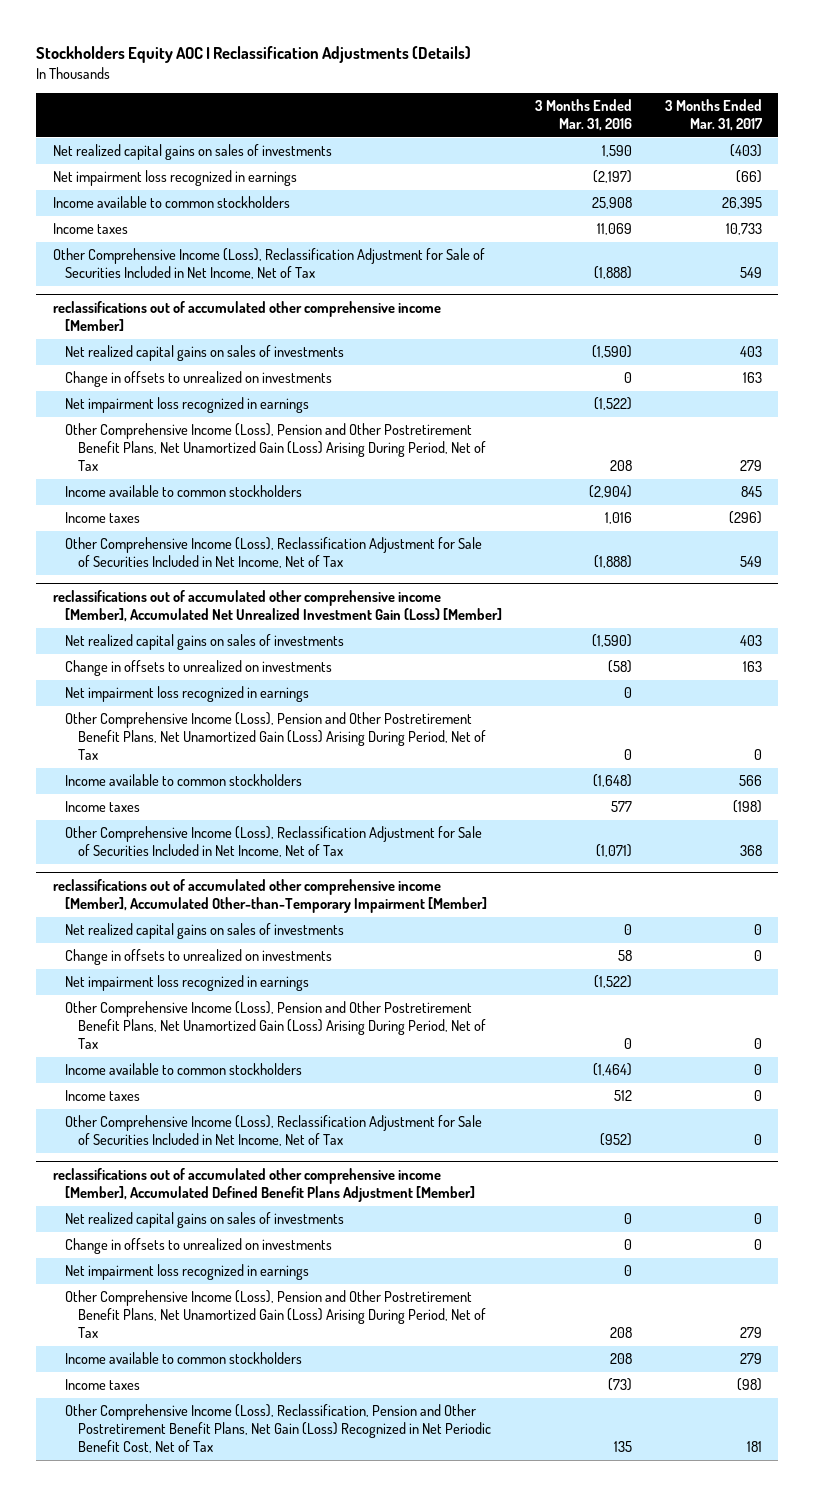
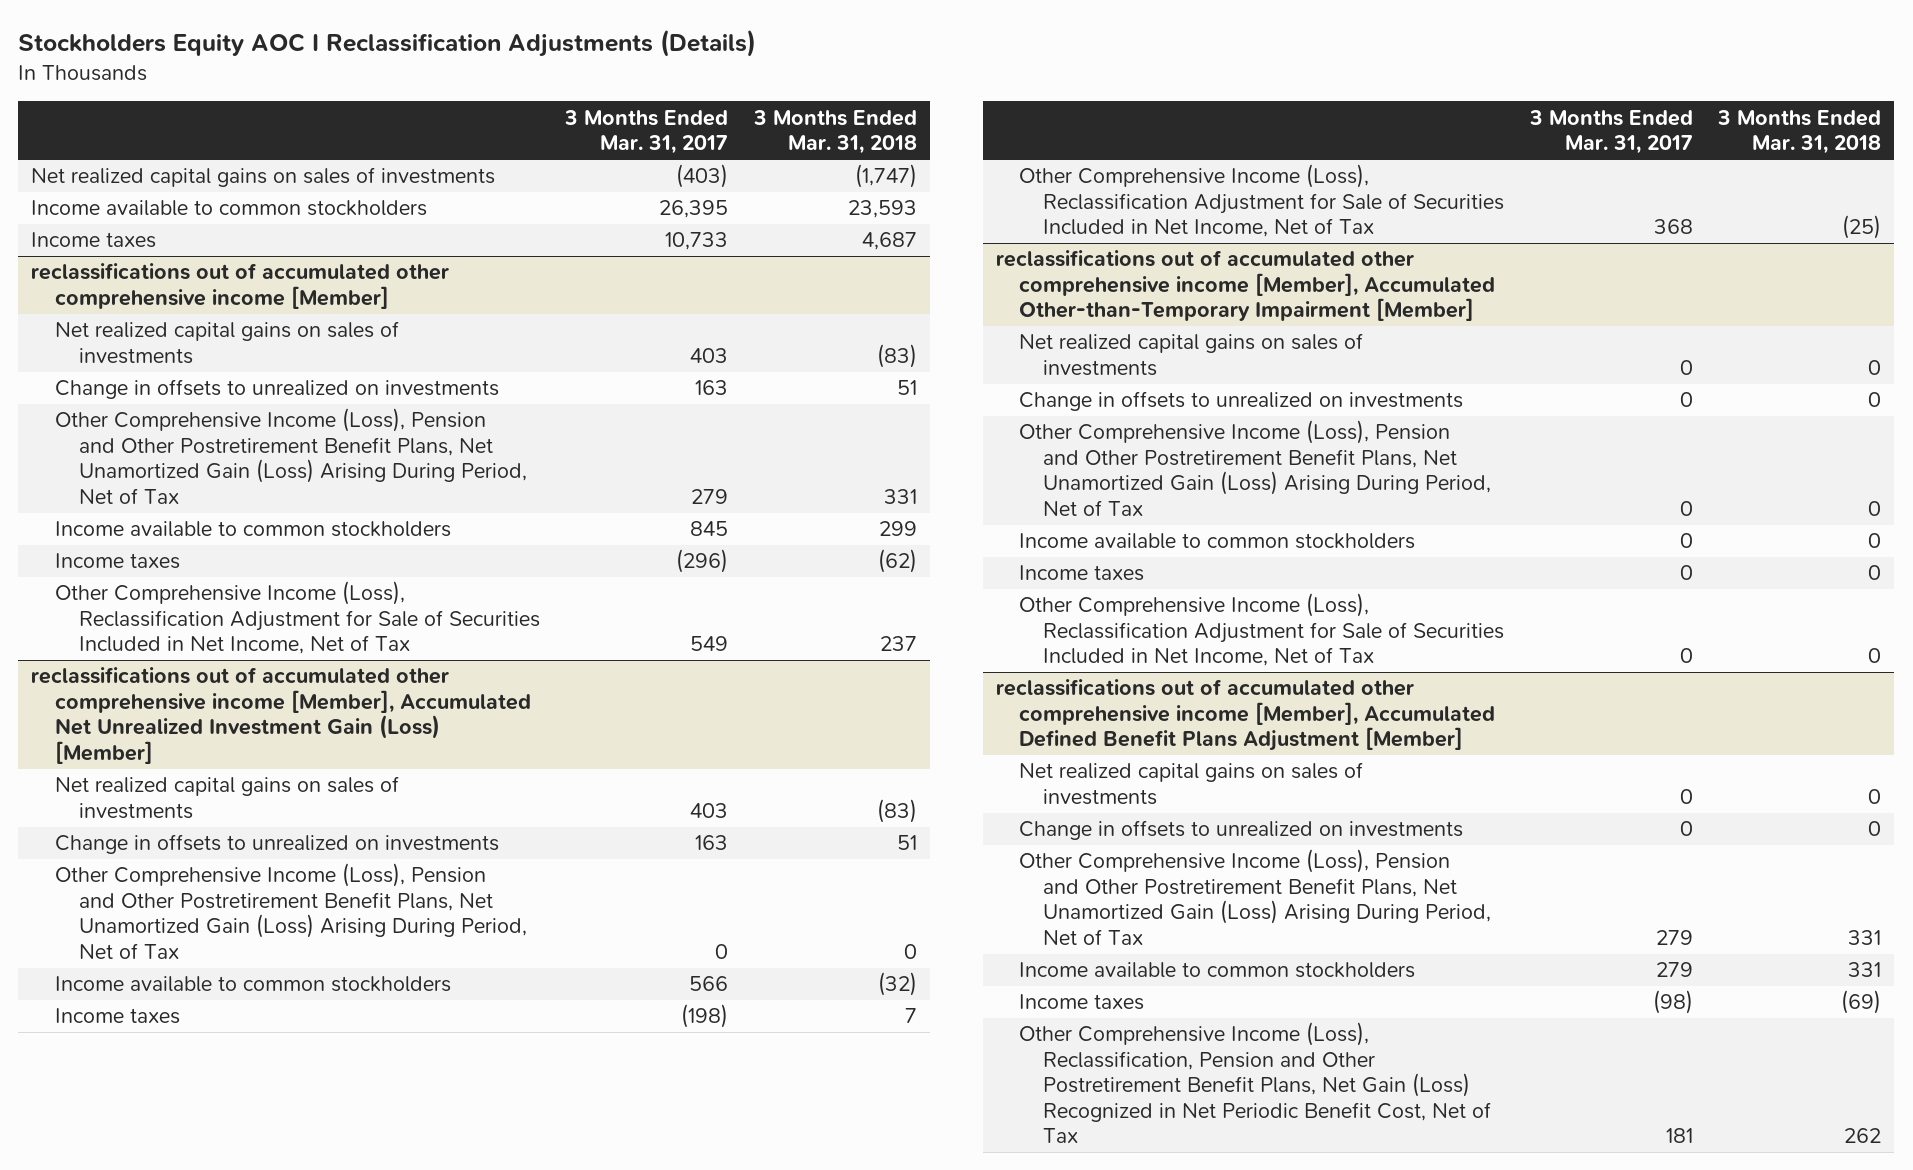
[534,99,632,132] 3 Months Ended Mar. 31, 2016 -> none
none -> [752,109,917,155] 3 Months Ended Mar. 31, 2018
[52,170,297,187] Net impairment loss recognized in earnings -> none
[52,248,485,280] Other Comprehensive Income (Loss), Reclassification Adjustment for Sale of Securities Included in Net Income, Net of Tax -> none
[65,397,310,414] Net impairment loss recognized in earnings -> none
[65,686,310,703] Net impairment loss recognized in earnings -> none
[65,975,310,992] Net impairment loss recognized in earnings -> none
[65,1264,310,1281] Net impairment loss recognized in earnings -> none

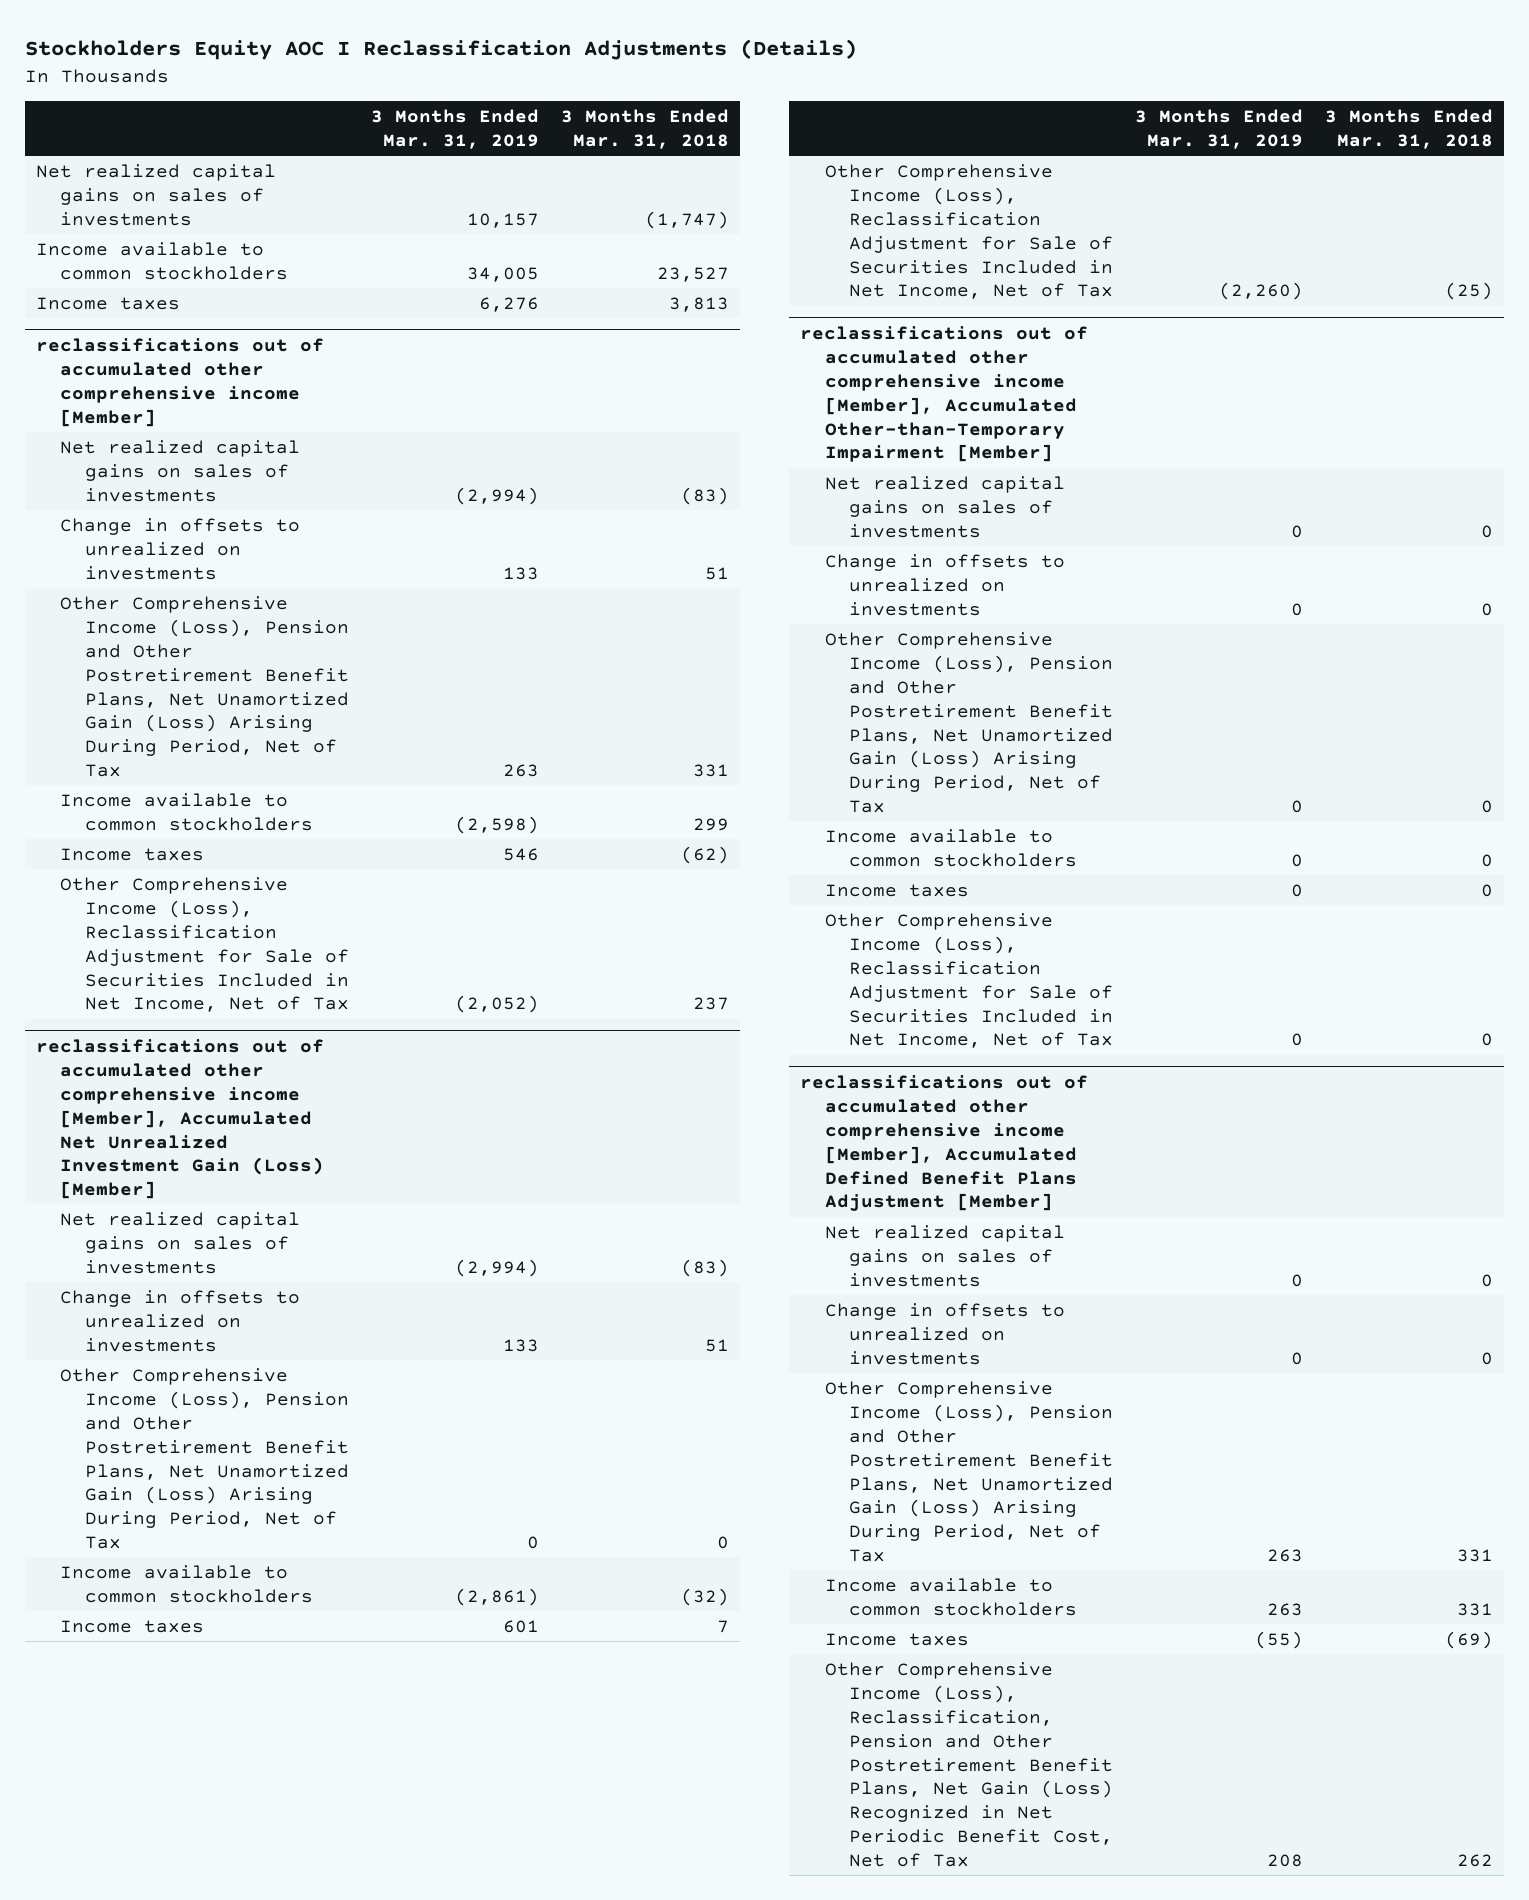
[564,109,729,155] 3 Months Ended Mar. 31, 2017 -> none
none -> [370,108,539,149] 3 Months Ended Mar. 31, 2019
[847,200,917,219] 23,593 -> [656,266,729,282] 23,527
[861,232,917,251] 4,687 -> [668,296,729,312] 3,813

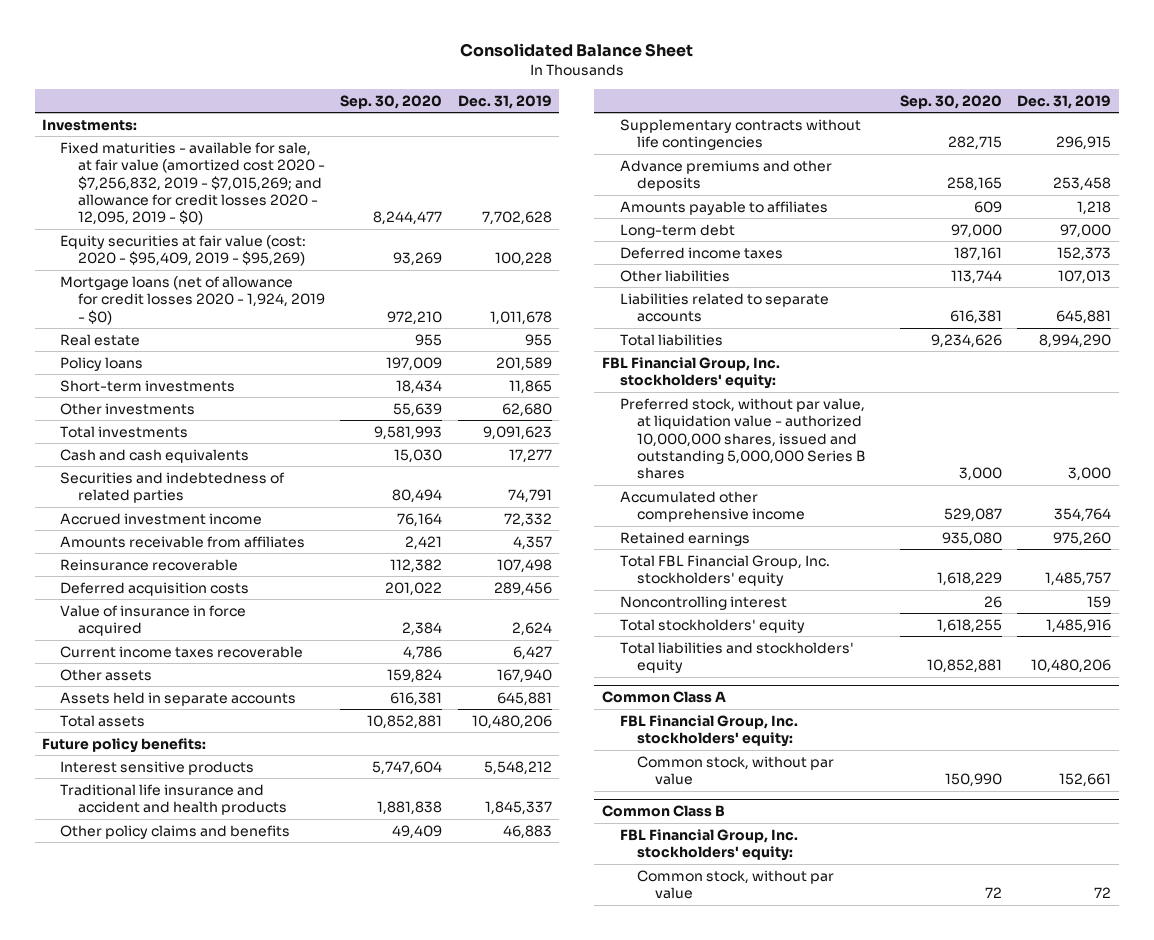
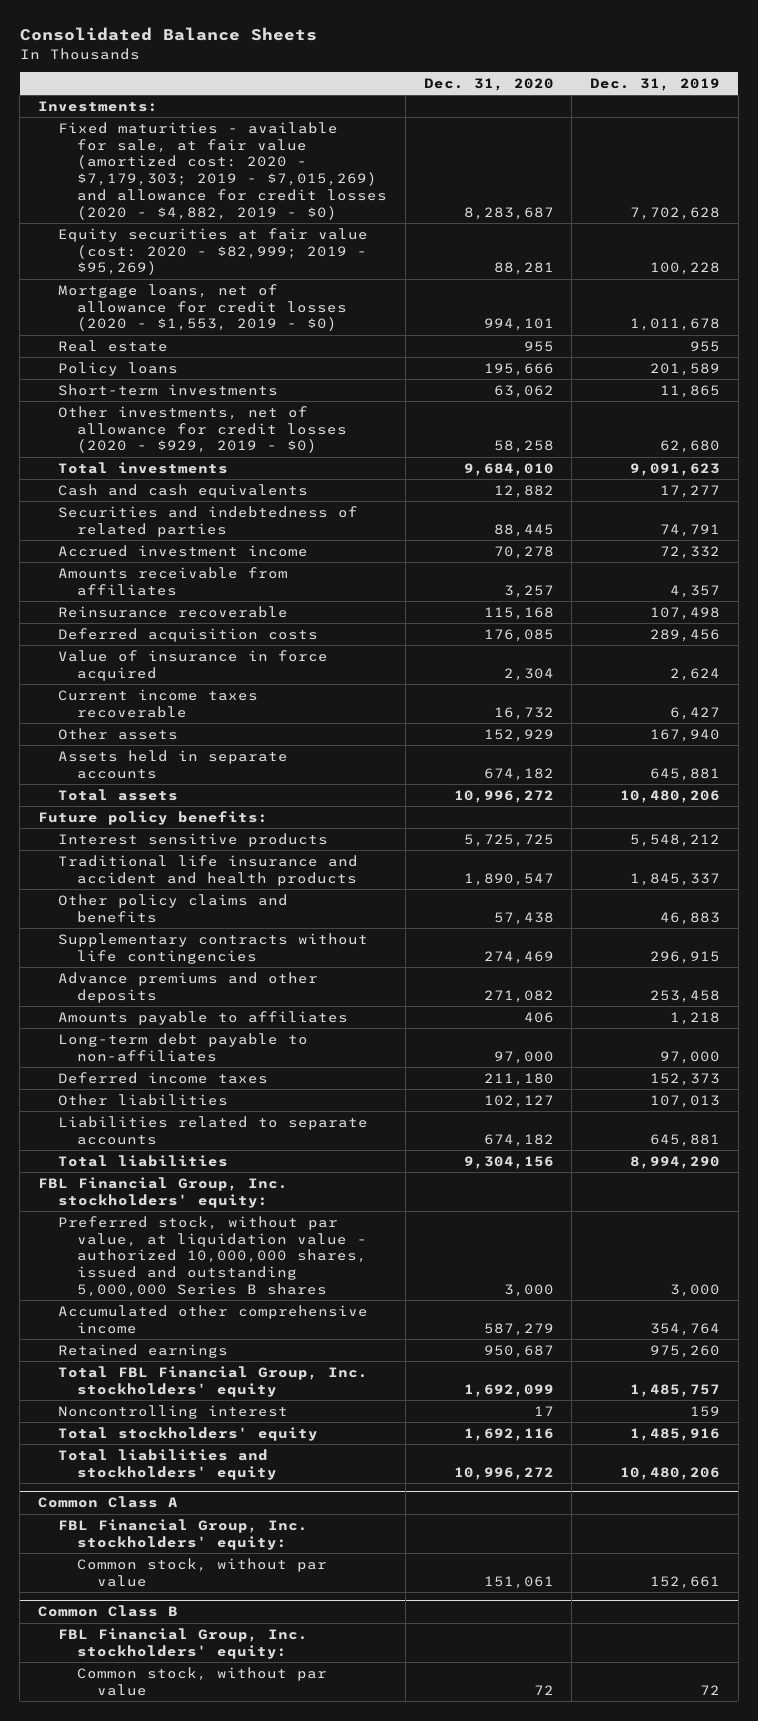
[459,43,693,58] Consolidated Balance Sheet -> [19,27,317,42] Consolidated Balance Sheets
[340,94,443,109] Sep. 30, 2020 -> none
none -> [423,77,554,91] Dec. 31, 2020
[60,141,325,226] Fixed maturities - available for sale, at fair value (amortized cost 2020 - $7,256,832, 2019 - $7,015,269; and allowance for credit losses 2020 - 12,095, 2019 - $0) -> [57,121,388,220] Fixed maturities - available for sale, at fair value (amortized cost: 2020 - $7,179,303; 2019 - $7,015,269) and allowance for credit losses (2020 - $4,882, 2019 - $0)
[60,234,307,267] Equity securities at fair value (cost: 2020 - $95,409, 2019 - $95,269) -> [57,227,368,276] Equity securities at fair value (cost: 2020 - $82,999; 2019 - $95,269)
[60,275,325,325] Mortgage loans (net of allowance for credit losses 2020 - 1,924, 2019 - $0) -> [57,283,348,332] Mortgage loans, net of allowance for credit losses (2020 - $1,553, 2019 - $0)
[60,402,196,415] Other investments -> [57,405,348,454] Other investments, net of allowance for credit losses (2020 - $929, 2019 - $0)
[619,223,735,238] Long-term debt -> [57,1032,308,1062] Long-term debt payable to non-affiliates

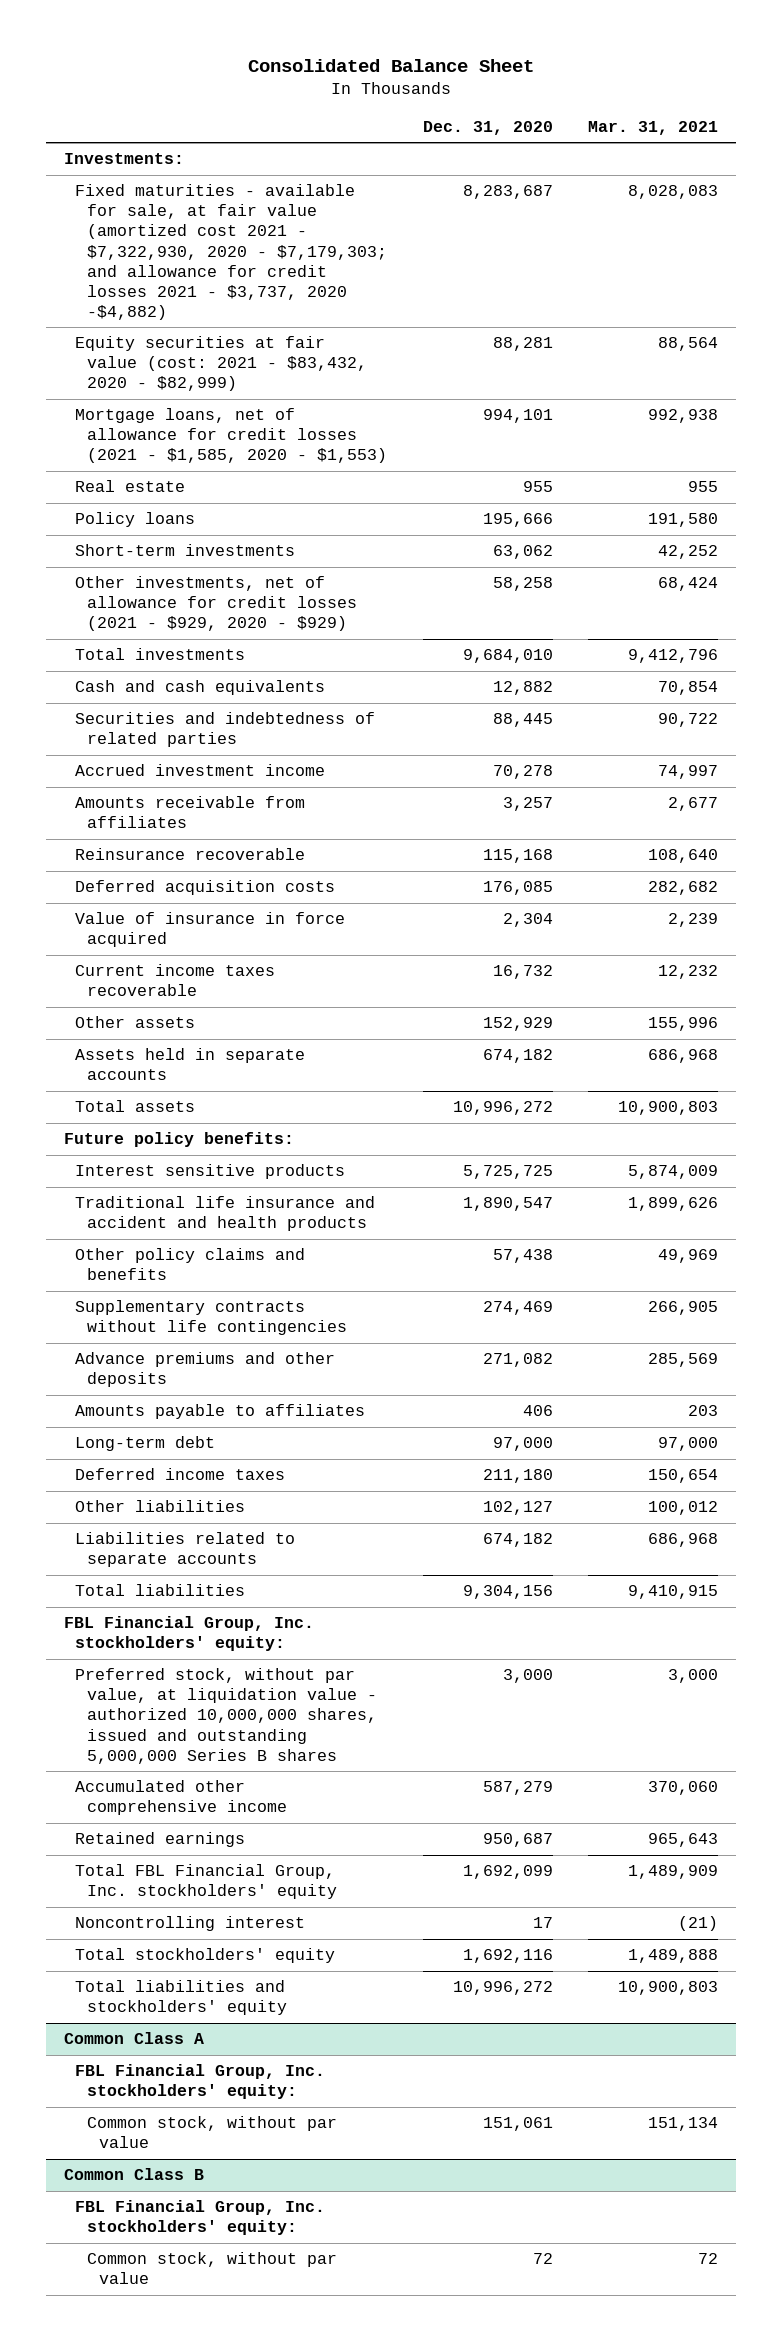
[19,27,317,42] Consolidated Balance Sheets -> [247,58,534,72] Consolidated Balance Sheet
[590,77,721,91] Dec. 31, 2019 -> none
none -> [588,120,719,135] Mar. 31, 2021
[57,121,388,220] Fixed maturities - available for sale, at fair value (amortized cost: 2020 - $7,179,303; 2019 - $7,015,269) and allowance for credit losses (2020 - $4,882, 2019 - $0) -> [75,184,387,320] Fixed maturities - available for sale, at fair value (amortized cost 2021 - $7,322,930, 2020 - $7,179,303; and allowance for credit losses 2021 - $3,737, 2020 -$4,882)
[57,227,368,276] Equity securities at fair value (cost: 2020 - $82,999; 2019 - $95,269) -> [75,336,367,392] Equity securities at fair value (cost: 2021 - $83,432, 2020 - $82,999)
[57,283,348,332] Mortgage loans, net of allowance for credit losses (2020 - $1,553, 2019 - $0) -> [75,408,387,464] Mortgage loans, net of allowance for credit losses (2021 - $1,585, 2020 - $1,553)
[57,405,348,454] Other investments, net of allowance for credit losses (2020 - $929, 2019 - $0) -> [75,576,357,632] Other investments, net of allowance for credit losses (2021 - $929, 2020 - $929)
[57,1032,308,1062] Long-term debt payable to non-affiliates -> [75,1436,216,1452] Long-term debt

